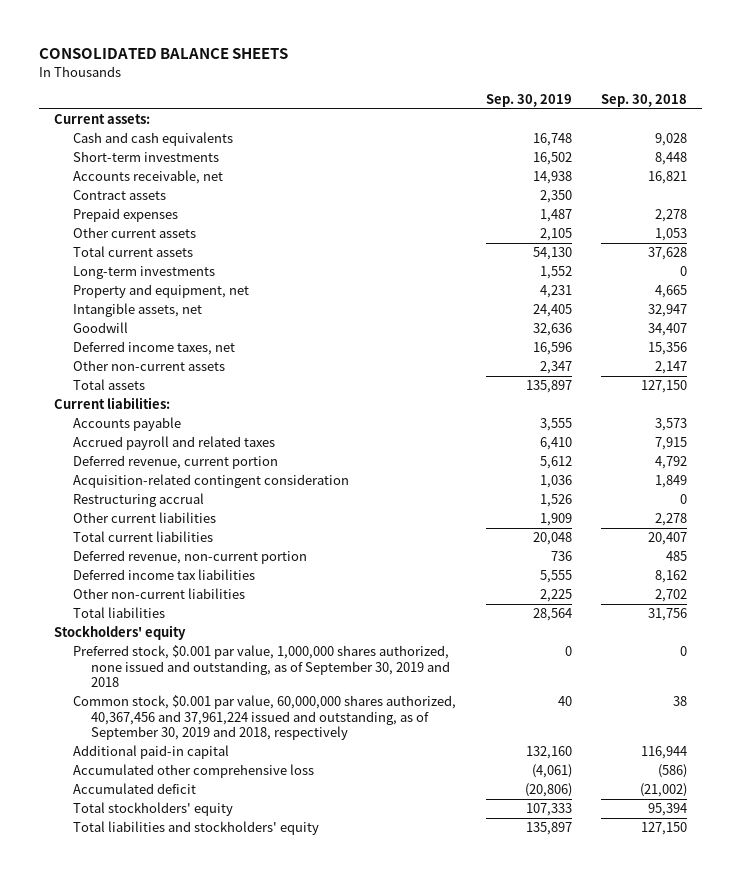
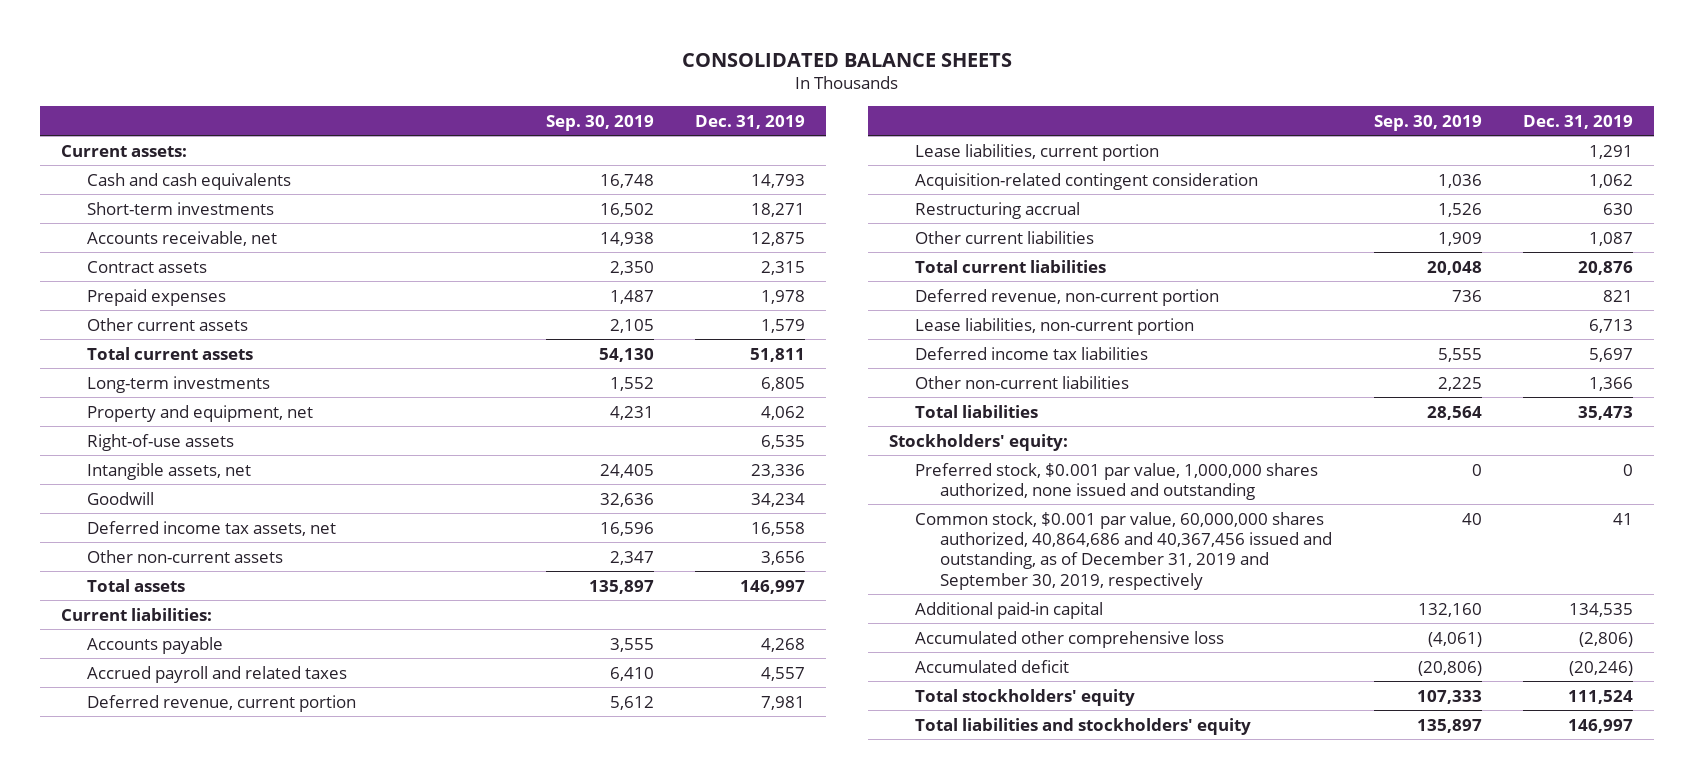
[601,94,688,108] Sep. 30, 2018 -> none
none -> [695,114,806,129] Dec. 31, 2019
none -> [86,433,234,451] Right-of-use assets
[72,341,235,356] Deferred income taxes, net -> [86,520,336,536] Deferred income tax assets, net
none -> [914,143,1159,161] Lease liabilities, current portion
none -> [914,317,1194,335] Lease liabilities, non-current portion
[54,625,187,641] Stockholders' equity -> [889,433,1069,451] Stockholders' equity:
[72,645,451,688] Preferred stock, $0.001 par value, 1,000,000 shares authorized, none issued and outstanding, as of September 30, 2019 and 2018 -> [914,462,1318,500] Preferred stock, $0.001 par value, 1,000,000 shares authorized, none issued and outstanding
[72,695,456,741] Common stock, $0.001 par value, 60,000,000 shares authorized, 40,367,456 and 37,961,224 issued and outstanding, as of September 30, 2019 and 2018, respectively -> [914,511,1332,590] Common stock, $0.001 par value, 60,000,000 shares authorized, 40,864,686 and 40,367,456 issued and outstanding, as of December 31, 2019 and September 30, 2019, respectively

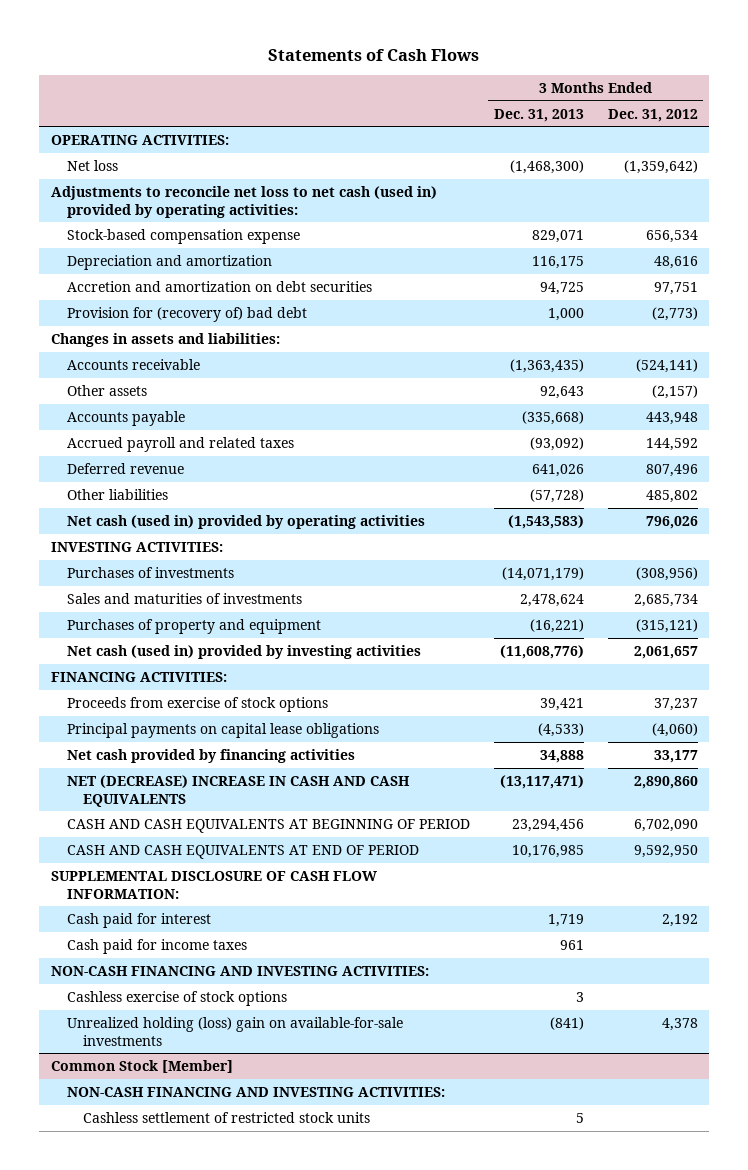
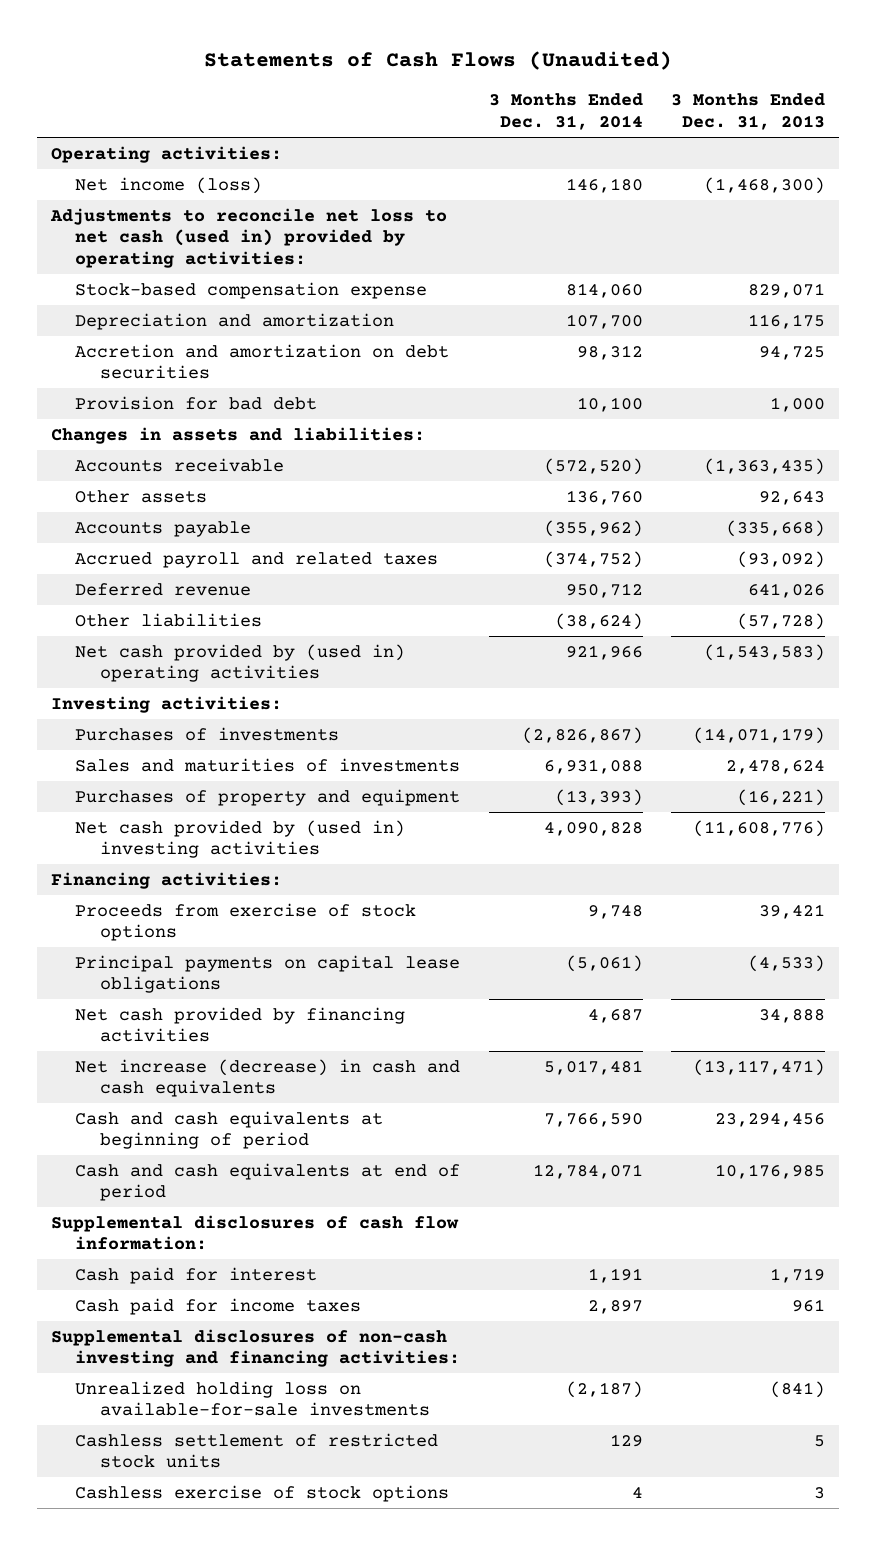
[268,49,480,62] Statements of Cash Flows -> [204,50,673,70] Statements of Cash Flows (Unaudited)
[607,108,698,122] Dec. 31, 2012 -> none
none -> [488,93,643,131] 3 Months Ended Dec. 31, 2014
[50,134,229,145] OPERATING ACTIVITIES: -> [51,145,283,163] Operating activities:
[67,159,119,171] Net loss -> [75,176,263,194] Net income (loss)
[67,306,308,322] Provision for (recovery of) bad debt -> [75,395,318,410] Provision for bad debt
[67,514,426,529] Net cash (used in) provided by operating activities -> [75,643,406,683] Net cash provided by (used in) operating activities
[50,541,223,552] INVESTING ACTIVITIES: -> [51,695,283,713] Investing activities:
[67,644,422,659] Net cash (used in) provided by investing activities -> [75,819,406,859] Net cash provided by (used in) investing activities
[50,671,227,682] FINANCING ACTIVITIES: -> [51,871,283,889] Financing activities:
[67,774,411,807] NET (DECREASE) INCREASE IN CASH AND CASH EQUIVALENTS -> [75,1058,461,1098] Net increase (decrease) in cash and cash equivalents
[67,818,471,833] CASH AND CASH EQUIVALENTS AT BEGINNING OF PERIOD -> [75,1110,384,1150] Cash and cash equivalents at beginning of period
[67,844,420,859] CASH AND CASH EQUIVALENTS AT END OF PERIOD -> [75,1162,461,1202] Cash and cash equivalents at end of period
[50,870,377,899] SUPPLEMENTAL DISCLOSURE OF CASH FLOW INFORMATION: -> [51,1214,460,1251] Supplemental disclosures of cash flow information:
[50,1059,233,1073] Common Stock [Member] -> none
[67,1086,446,1097] NON-CASH FINANCING AND INVESTING ACTIVITIES: -> none
[50,965,429,976] NON-CASH FINANCING AND INVESTING ACTIVITIES: -> [51,1328,461,1368] Supplemental disclosures of non-cash investing and financing activities:
[67,1016,404,1046] Unrealized holding (loss) gain on available-for-sale investments -> [75,1380,430,1417] Unrealized holding loss on available-for-sale investments
[67,990,288,1006] Cashless exercise of stock options -> [75,1484,450,1502] Cashless exercise of stock options

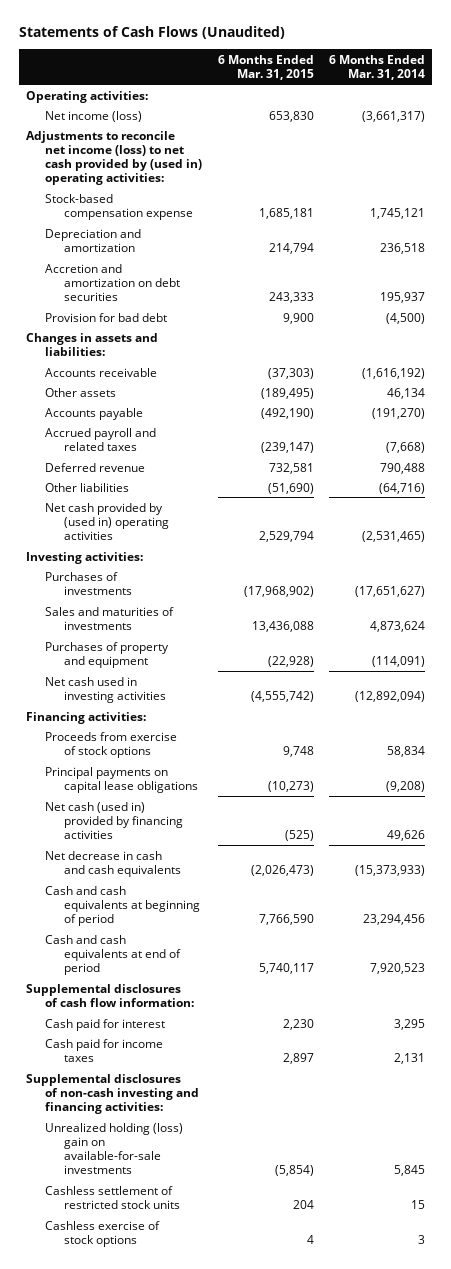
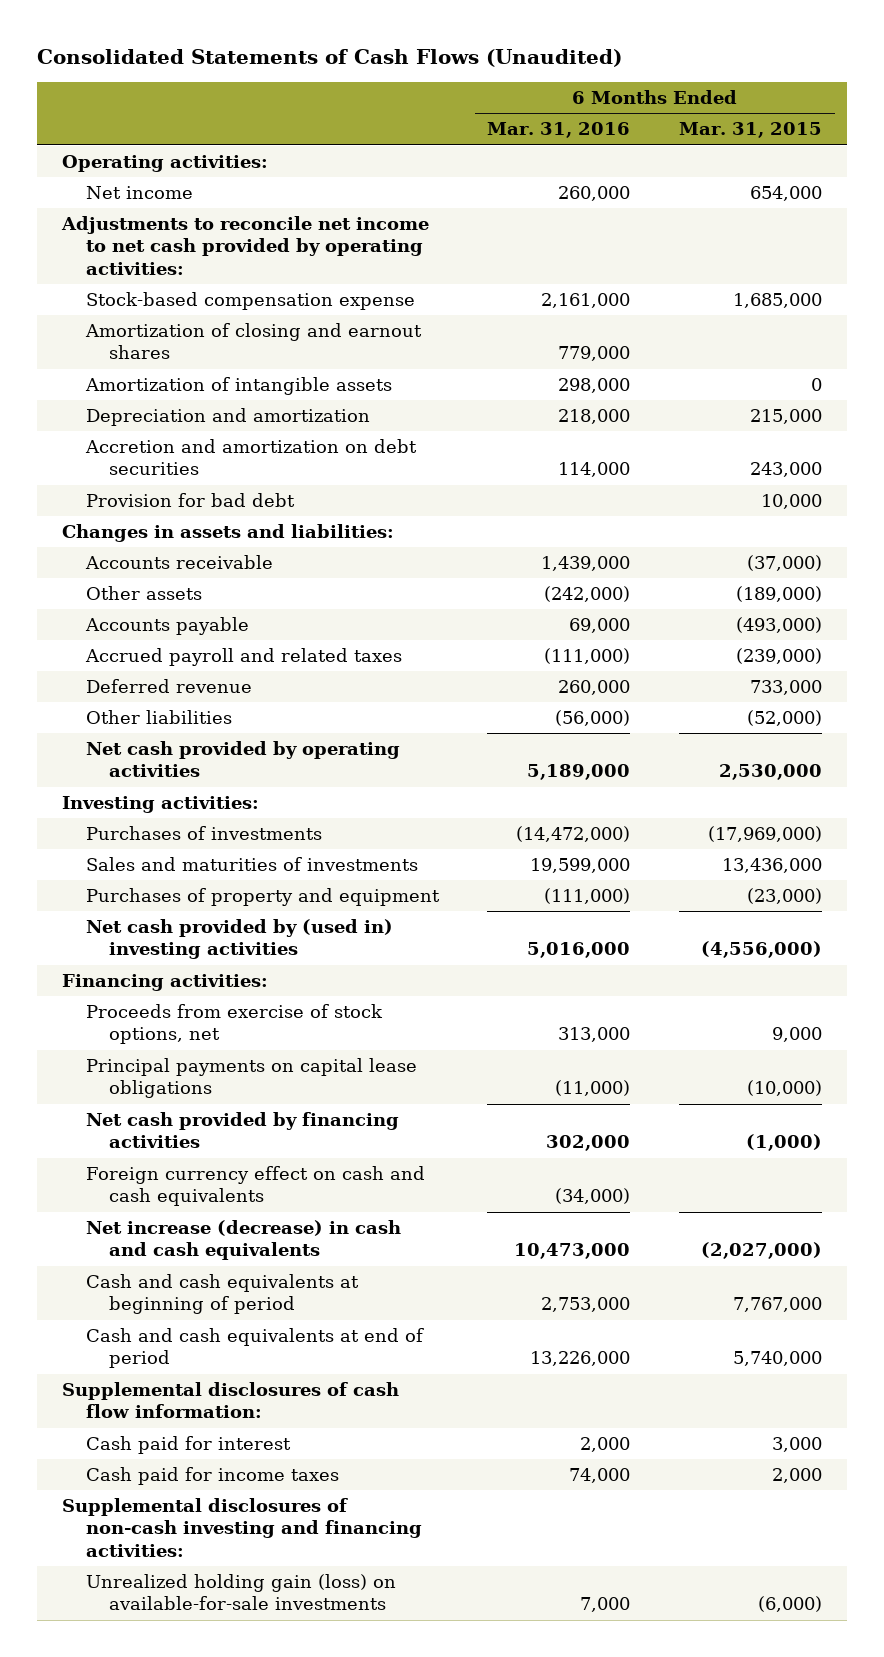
[18,26,285,40] Statements of Cash Flows (Unaudited) -> [37,49,623,68] Consolidated Statements of Cash Flows (Unaudited)
[328,54,425,81] 6 Months Ended Mar. 31, 2014 -> none
none -> [487,122,631,139] Mar. 31, 2016
[45,110,143,122] Net income (loss) -> [85,186,193,200] Net income
[268,110,314,122] 653,830 -> [750,186,823,202] 654,000
[26,130,203,186] Adjustments to reconcile net income (loss) to net cash provided by (used in) operating activities: -> [60,216,429,275] Adjustments to reconcile net income to net cash provided by operating activities:
[258,207,314,219] 1,685,181 -> [733,293,823,309] 1,685,000
none -> [84,323,422,360] Amortization of closing and earnout shares
none -> [84,377,392,396] Amortization of intangible assets
[268,242,314,254] 214,794 -> [750,409,823,425] 215,000
[268,292,314,304] 243,333 -> [750,462,823,478] 243,000
[282,312,314,324] 9,900 -> [761,494,823,510] 10,000
[267,367,314,379] (37,303) -> [747,555,823,572] (37,000)
[260,387,314,399] (189,495) -> [736,586,823,603] (189,000)
[260,407,314,419] (492,190) -> [736,617,823,634] (493,000)
[260,441,314,453] (239,147) -> [736,648,823,665] (239,000)
[268,462,314,474] 732,581 -> [750,680,823,696] 733,000
[267,482,314,494] (51,690) -> [747,710,823,727] (52,000)
[45,502,170,541] Net cash provided by (used in) operating activities -> [85,741,400,778] Net cash provided by operating activities
[258,531,314,543] 2,529,794 -> [719,764,823,781] 2,530,000
[243,585,314,597] (17,968,902) -> [708,826,823,843] (17,969,000)
[251,620,314,632] 13,436,088 -> [722,858,823,874] 13,436,000
[267,655,314,667] (22,928) -> [747,888,823,905] (23,000)
[45,676,167,703] Net cash used in investing activities -> [85,919,393,960] Net cash provided by (used in) investing activities
[250,690,314,702] (4,555,742) -> [701,941,823,959] (4,556,000)
[45,731,178,758] Proceeds from exercise of stock options -> [85,1004,383,1045] Proceeds from exercise of stock options, net
[282,745,314,757] 9,748 -> [772,1027,823,1043] 9,000
[267,780,314,792] (10,273) -> [747,1080,823,1097] (10,000)
[45,801,184,840] Net cash (used in) provided by financing activities -> [85,1112,399,1149] Net cash provided by financing activities
[284,830,314,842] (525) -> [746,1134,823,1152] (1,000)
none -> [85,1166,425,1207] Foreign currency effect on cash and cash equivalents
[45,850,182,877] Net decrease in cash and cash equivalents -> [85,1220,401,1261] Net increase (decrease) in cash and cash equivalents
[250,864,314,876] (2,026,473) -> [701,1242,823,1260] (2,027,000)
[258,914,314,926] 7,766,590 -> [733,1297,823,1313] 7,767,000
[258,963,314,975] 5,740,117 -> [733,1351,823,1367] 5,740,000
[282,1018,314,1030] 2,230 -> [772,1437,823,1453] 3,000
[282,1052,314,1064] 2,897 -> [772,1468,823,1484] 2,000
[45,1185,181,1209] Cashless settlement of restricted stock units -> none
[45,1220,161,1247] Cashless exercise of stock options -> none
[45,1122,184,1175] Unrealized holding (loss) gain on available-for-sale investments -> [85,1574,396,1611] Unrealized holding gain (loss) on available-for-sale investments
[274,1165,314,1177] (5,854) -> [758,1596,823,1613] (6,000)

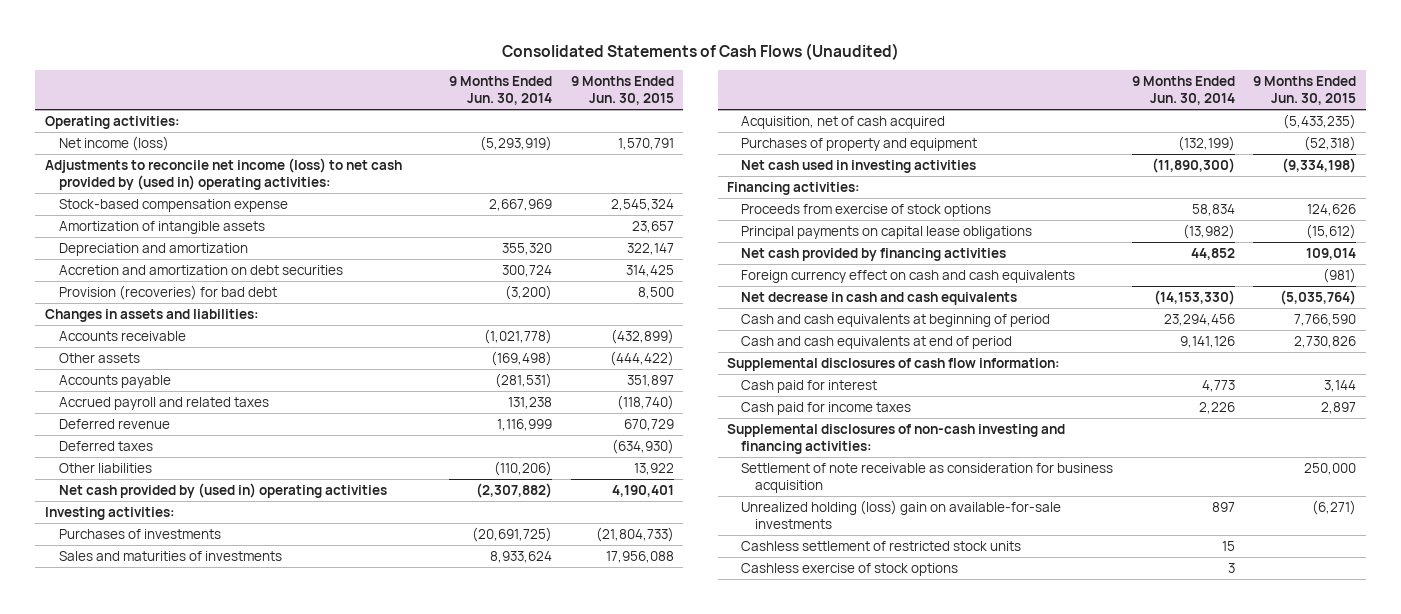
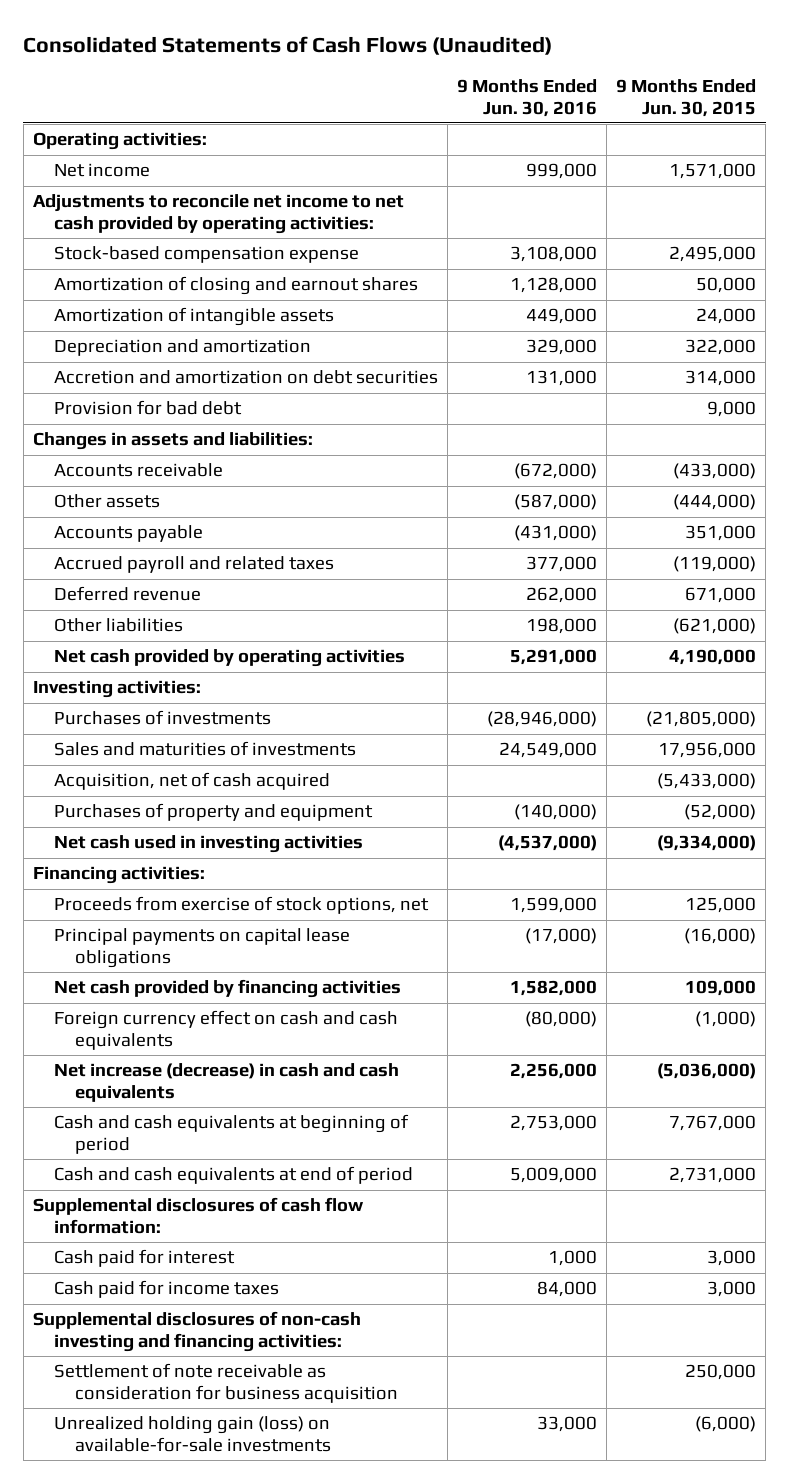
[449,76,553,105] 9 Months Ended Jun. 30, 2014 -> none
none -> [457,79,598,117] 9 Months Ended Jun. 30, 2016
[58,136,169,152] Net income (loss) -> [54,163,151,178] Net income
[618,138,675,151] 1,570,791 -> [669,163,757,180] 1,571,000
[44,158,402,190] Adjustments to reconcile net income (loss) to net cash provided by (used in) operating activities: -> [32,194,404,234] Adjustments to reconcile net income to net cash provided by operating activities:
[611,199,675,212] 2,545,324 -> [669,246,757,263] 2,495,000
none -> [54,276,419,296] Amortization of closing and earnout shares
[632,221,675,234] 23,657 -> [696,308,757,325] 24,000
[627,243,675,256] 322,147 -> [685,339,757,356] 322,000
[626,265,675,278] 314,425 -> [685,370,757,387] 314,000
[58,285,277,301] Provision (recoveries) for bad debt -> [54,400,243,416] Provision for bad debt
[638,287,675,300] 8,500 -> [707,401,757,418] 9,000
[58,441,153,452] Deferred taxes -> none
[611,329,675,345] (432,899) -> [673,463,757,480] (433,000)
[610,351,675,367] (444,422) -> [673,494,757,511] (444,000)
[627,375,675,388] 351,897 -> [685,525,757,542] 351,000
[617,395,675,411] (118,740) -> [673,556,757,573] (119,000)
[624,419,675,432] 670,729 -> [685,587,757,604] 671,000
[634,463,675,476] 13,922 -> [673,618,757,635] (621,000)
[58,483,387,499] Net cash provided by (used in) operating activities -> [54,649,406,668] Net cash provided by operating activities
[612,485,675,498] 4,190,401 -> [669,649,757,666] 4,190,000
[596,527,675,543] (21,804,733) -> [646,711,757,728] (21,805,000)
[606,551,675,564] 17,956,088 -> [658,742,757,759] 17,956,000
[1283,114,1357,130] (5,433,235) -> [657,773,757,790] (5,433,000)
[1304,136,1357,152] (52,318) -> [684,804,757,821] (52,000)
[1282,158,1357,174] (9,334,198) -> [657,835,757,852] (9,334,000)
[740,204,991,218] Proceeds from exercise of stock options -> [54,896,430,915] Proceeds from exercise of stock options, net
[1307,204,1357,217] 124,626 -> [685,897,757,914] 125,000
[1306,224,1357,240] (15,612) -> [684,928,757,945] (16,000)
[1306,248,1357,261] 109,014 -> [685,980,757,997] 109,000
[1323,268,1357,284] (981) -> [695,1011,757,1028] (1,000)
[740,292,1017,306] Net decrease in cash and cash equivalents -> [54,1063,400,1102] Net increase (decrease) in cash and cash equivalents
[1280,290,1357,306] (5,035,764) -> [657,1063,757,1080] (5,036,000)
[1294,314,1357,327] 7,766,590 -> [669,1115,757,1132] 7,767,000
[1294,336,1357,349] 2,730,826 -> [669,1167,757,1184] 2,731,000
[1324,380,1357,393] 3,144 -> [707,1250,757,1267] 3,000
[1321,402,1357,415] 2,897 -> [707,1281,757,1298] 3,000
[740,541,1021,552] Cashless settlement of restricted stock units -> none
[740,563,958,577] Cashless exercise of stock options -> none
[740,500,1061,529] Unrealized holding (loss) gain on available-for-sale investments -> [54,1416,332,1452] Unrealized holding gain (loss) on available-for-sale investments
[1312,500,1357,516] (6,271) -> [695,1416,757,1433] (6,000)

